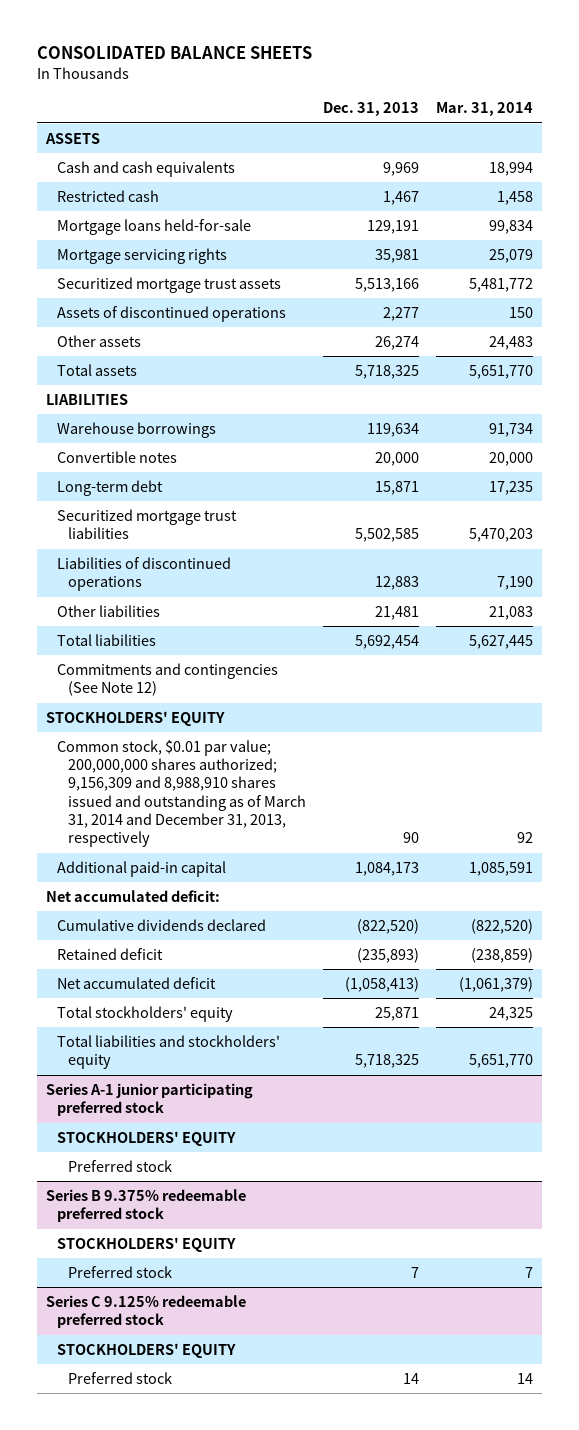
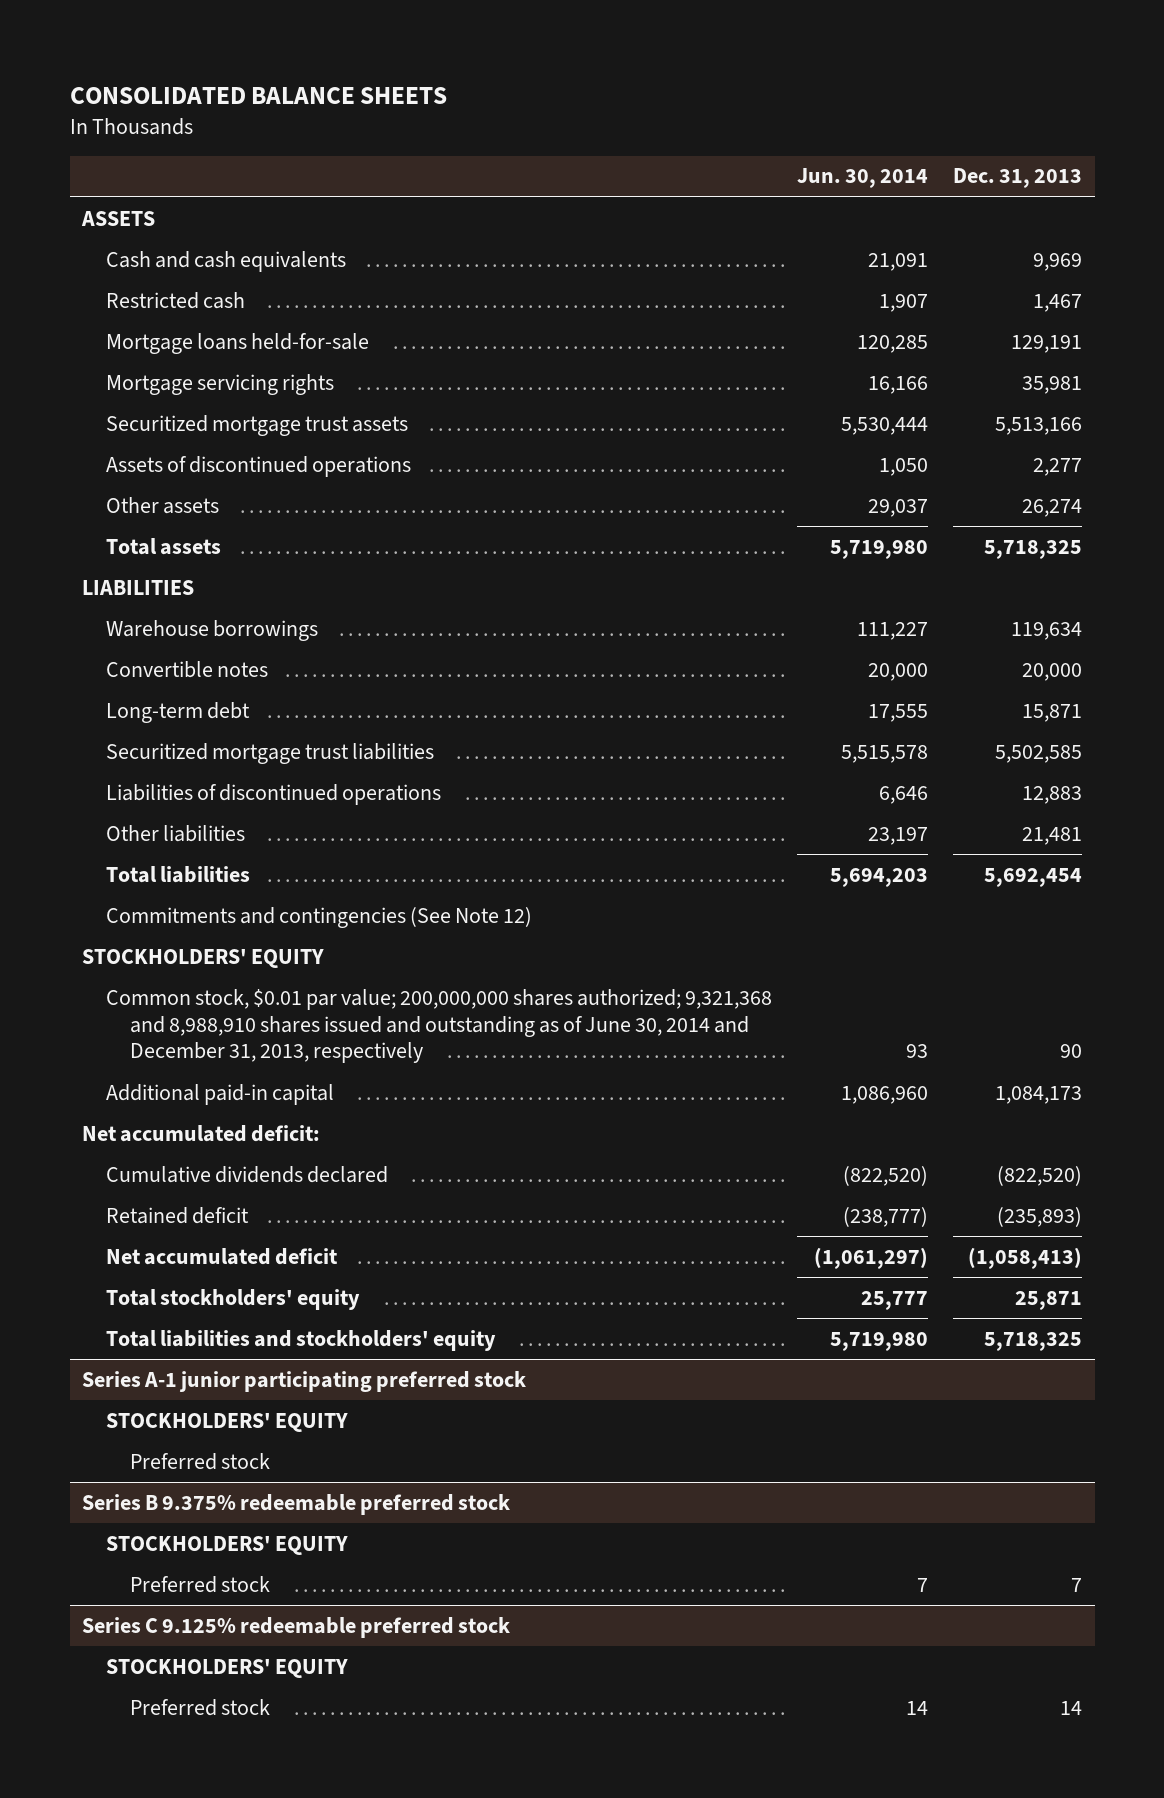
[436,102,534,117] Mar. 31, 2014 -> none
none -> [797,168,929,189] Jun. 30, 2014
[56,739,306,848] Common stock, $0.01 par value; 200,000,000 shares authorized; 9,156,309 and 8,988,910 shares issued and outstanding as of March 31, 2014 and December 31, 2013, respectively -> [106,988,773,1064] Common stock, $0.01 par value; 200,000,000 shares authorized; 9,321,368 and 8,988,910 shares issued and outstanding as of June 30, 2014 and December 31, 2013, respectively

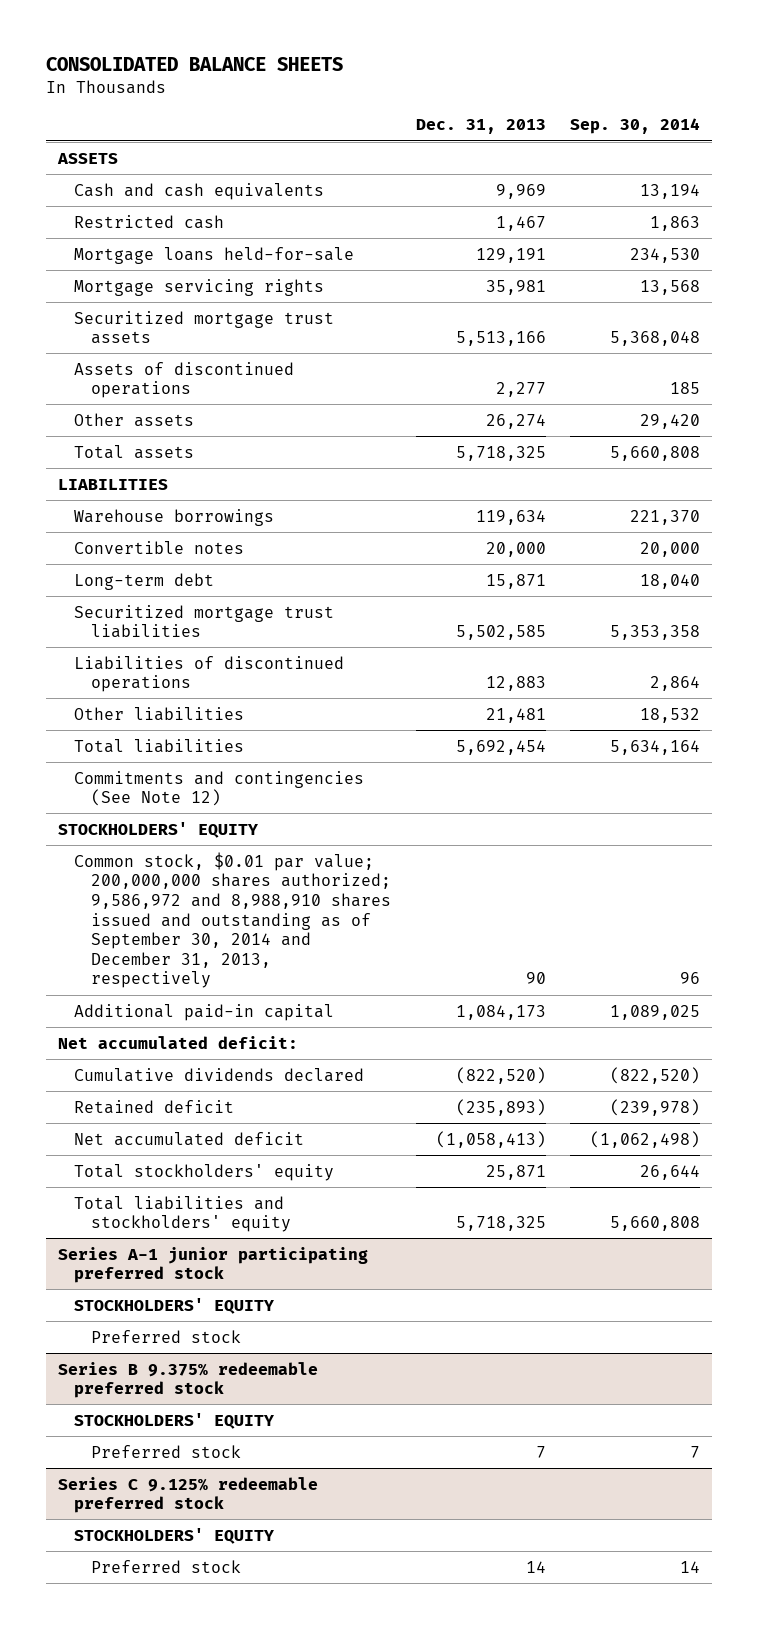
[797,168,929,189] Jun. 30, 2014 -> none
none -> [570,118,701,135] Sep. 30, 2014
[106,988,773,1064] Common stock, $0.01 par value; 200,000,000 shares authorized; 9,321,368 and 8,988,910 shares issued and outstanding as of June 30, 2014 and December 31, 2013, respectively -> [74,851,392,989] Common stock, $0.01 par value; 200,000,000 shares authorized; 9,586,972 and 8,988,910 shares issued and outstanding as of September 30, 2014 and December 31, 2013, respectively

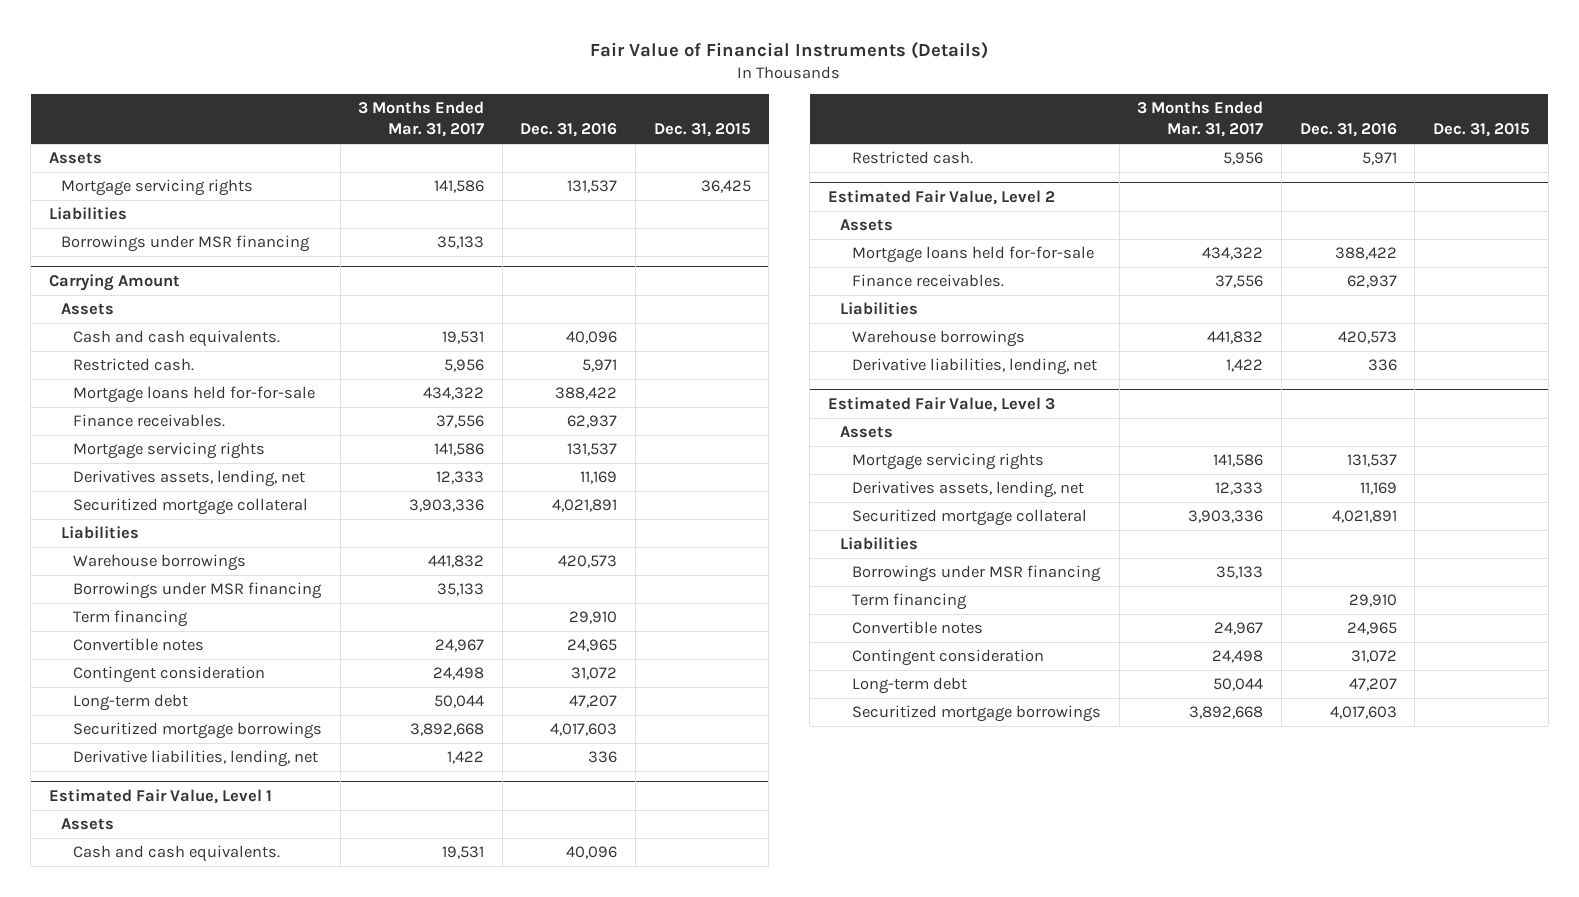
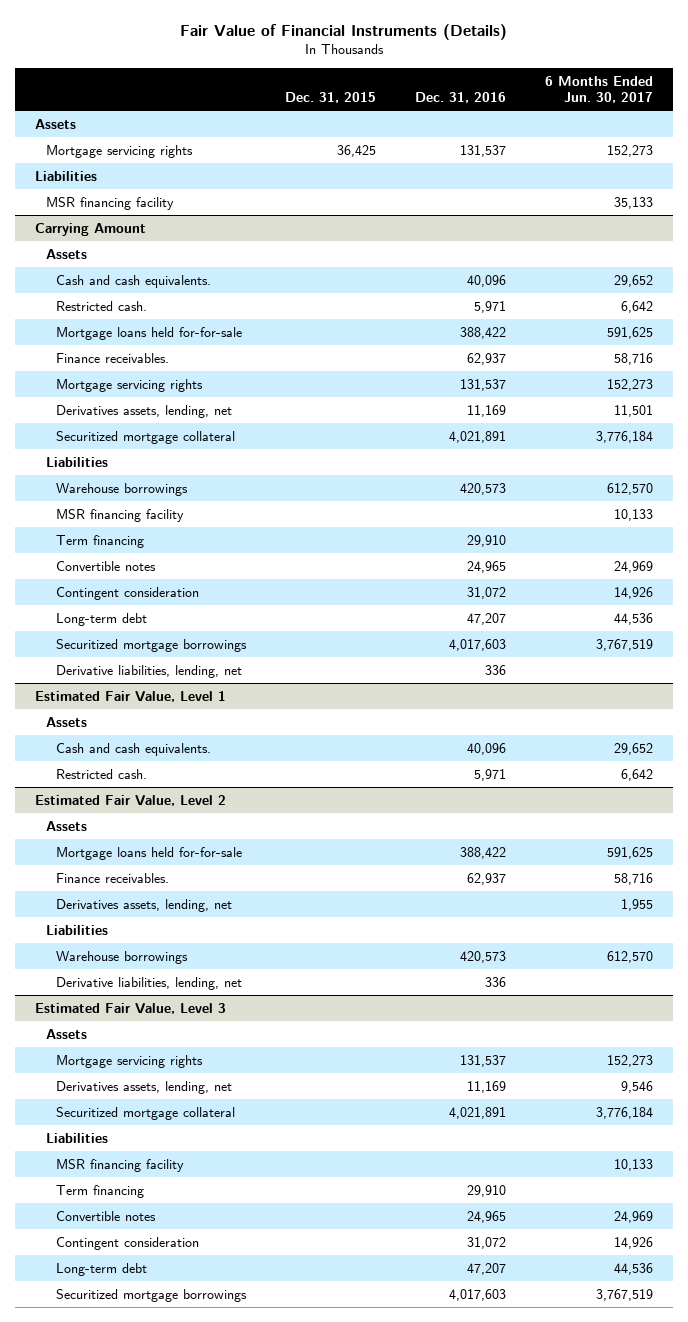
[358,101,485,138] 3 Months Ended Mar. 31, 2017 -> none
none -> [545,75,654,103] 6 Months Ended Jun. 30, 2017
[60,235,310,253] Borrowings under MSR financing -> [45,196,174,210] MSR financing facility
[72,582,322,600] Borrowings under MSR financing -> [56,508,185,522] MSR financing facility
none -> [56,898,233,912] Derivatives assets, lending, net
[852,565,1102,583] Borrowings under MSR financing -> [56,1158,185,1172] MSR financing facility

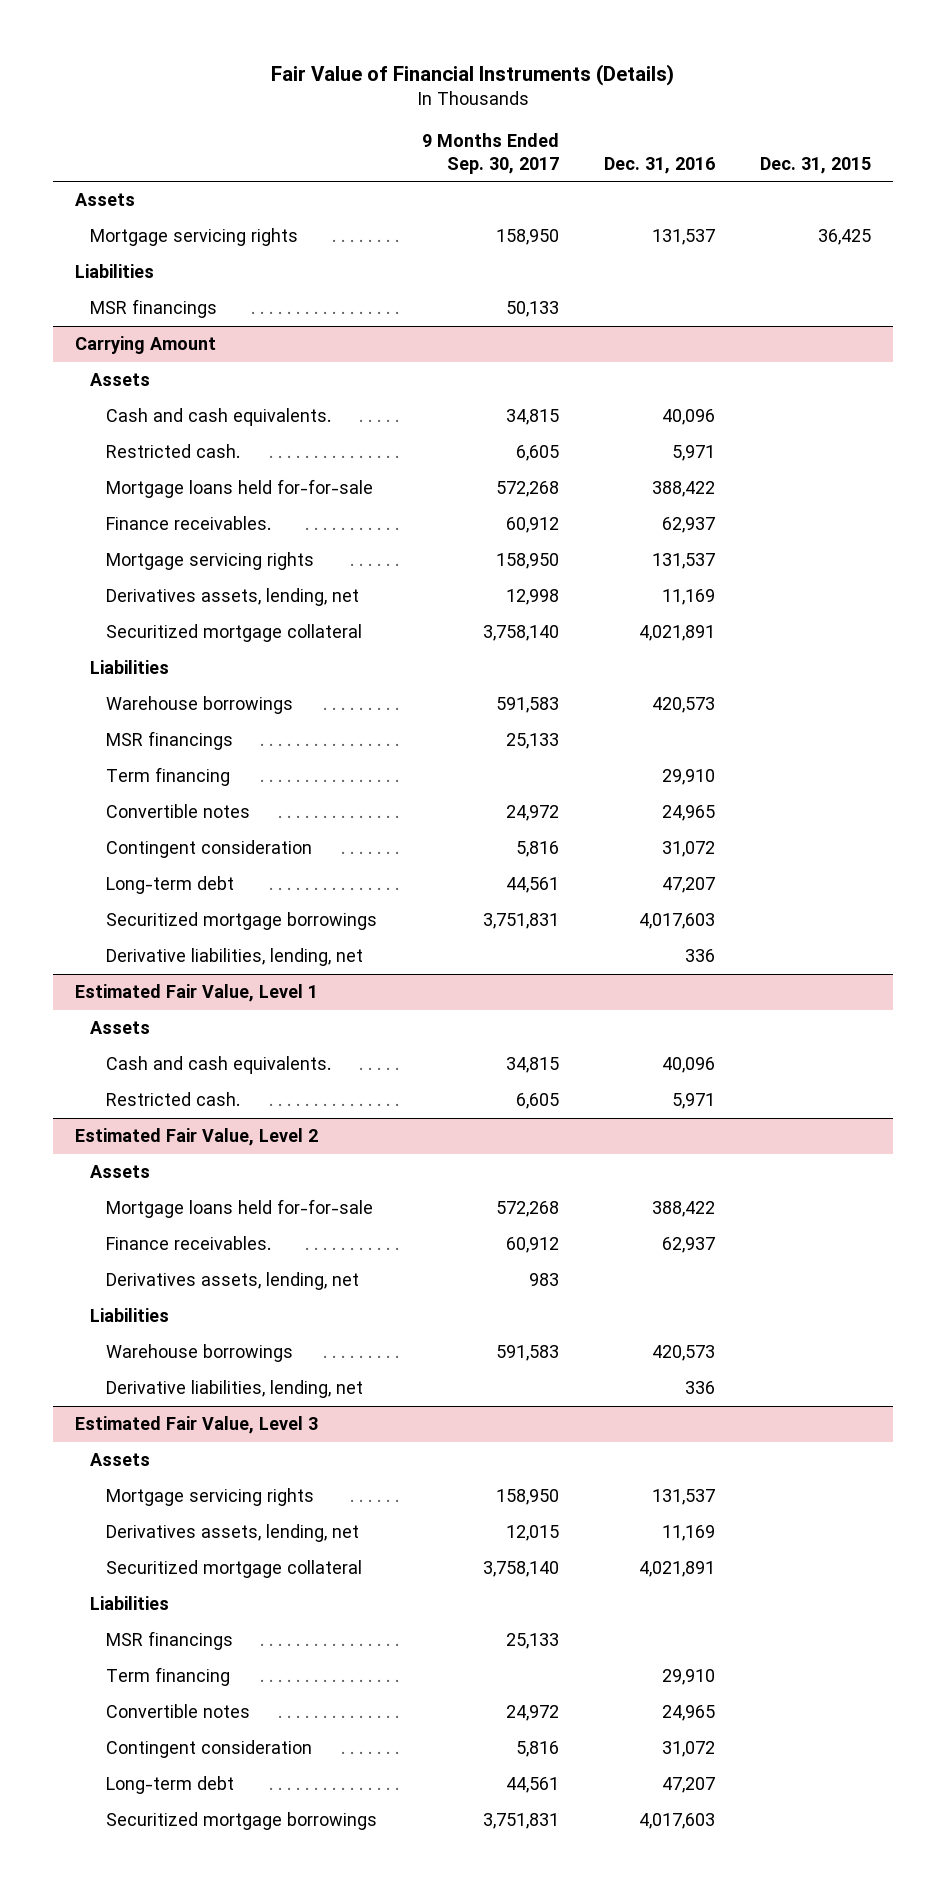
[545,75,654,103] 6 Months Ended Jun. 30, 2017 -> none
none -> [421,133,559,174] 9 Months Ended Sep. 30, 2017
[45,196,174,210] MSR financing facility -> [90,299,218,319] MSR financings
[56,508,185,522] MSR financing facility -> [105,731,233,751] MSR financings
[56,1158,185,1172] MSR financing facility -> [105,1631,233,1651] MSR financings

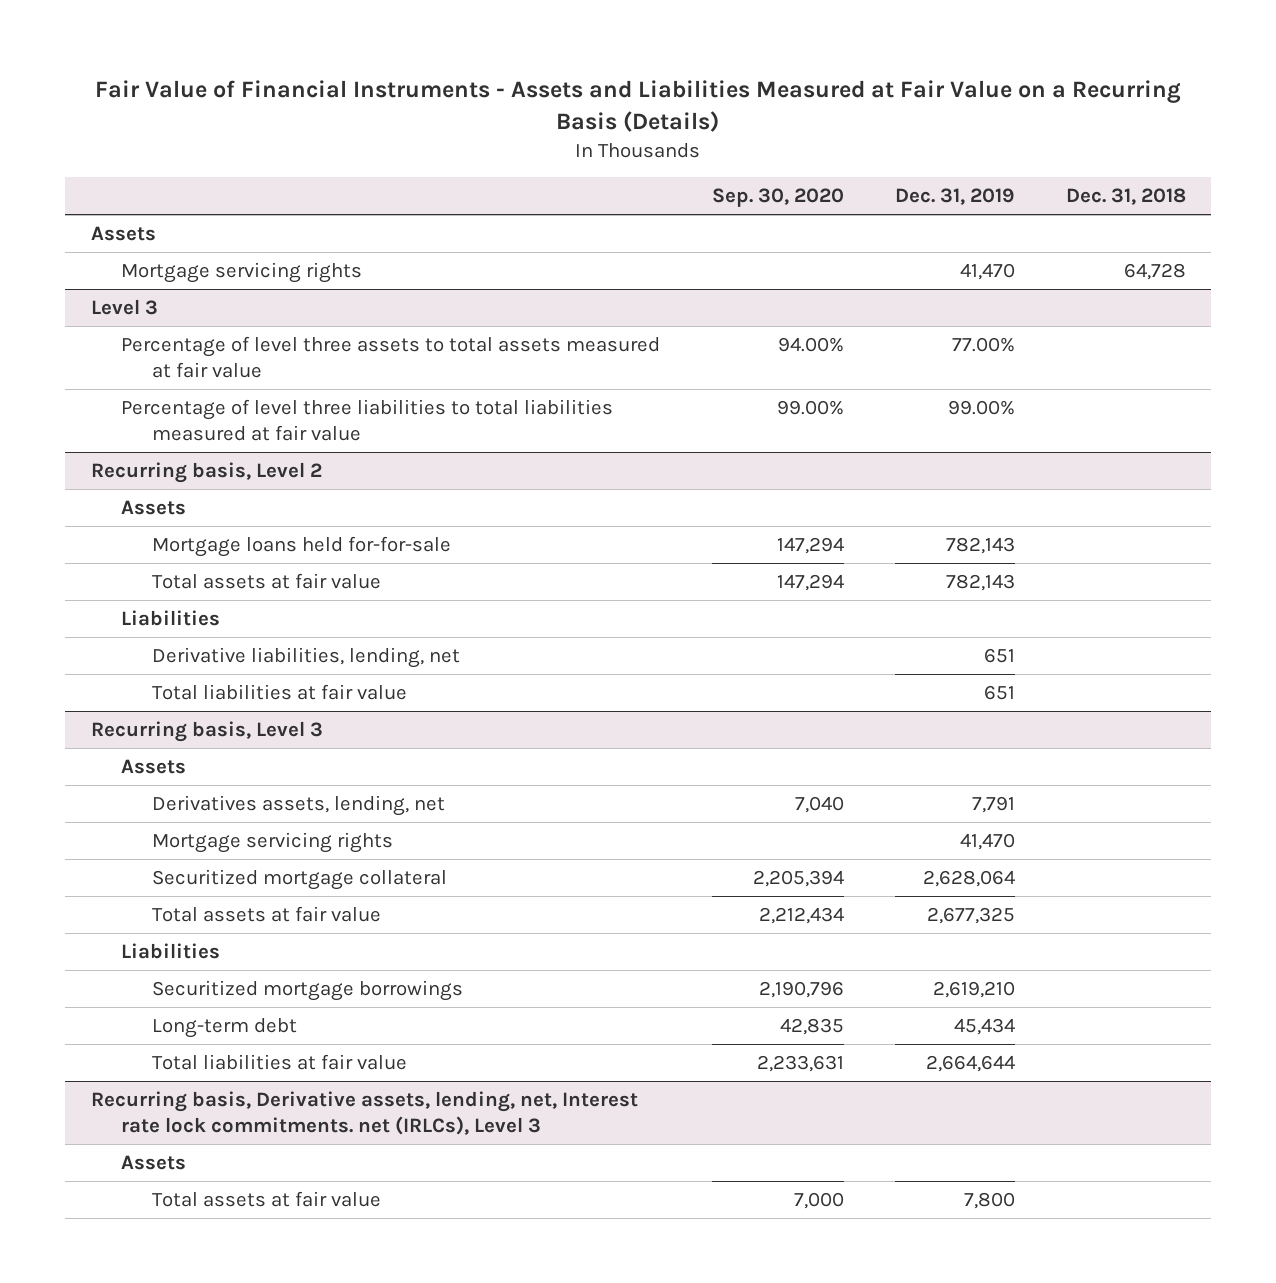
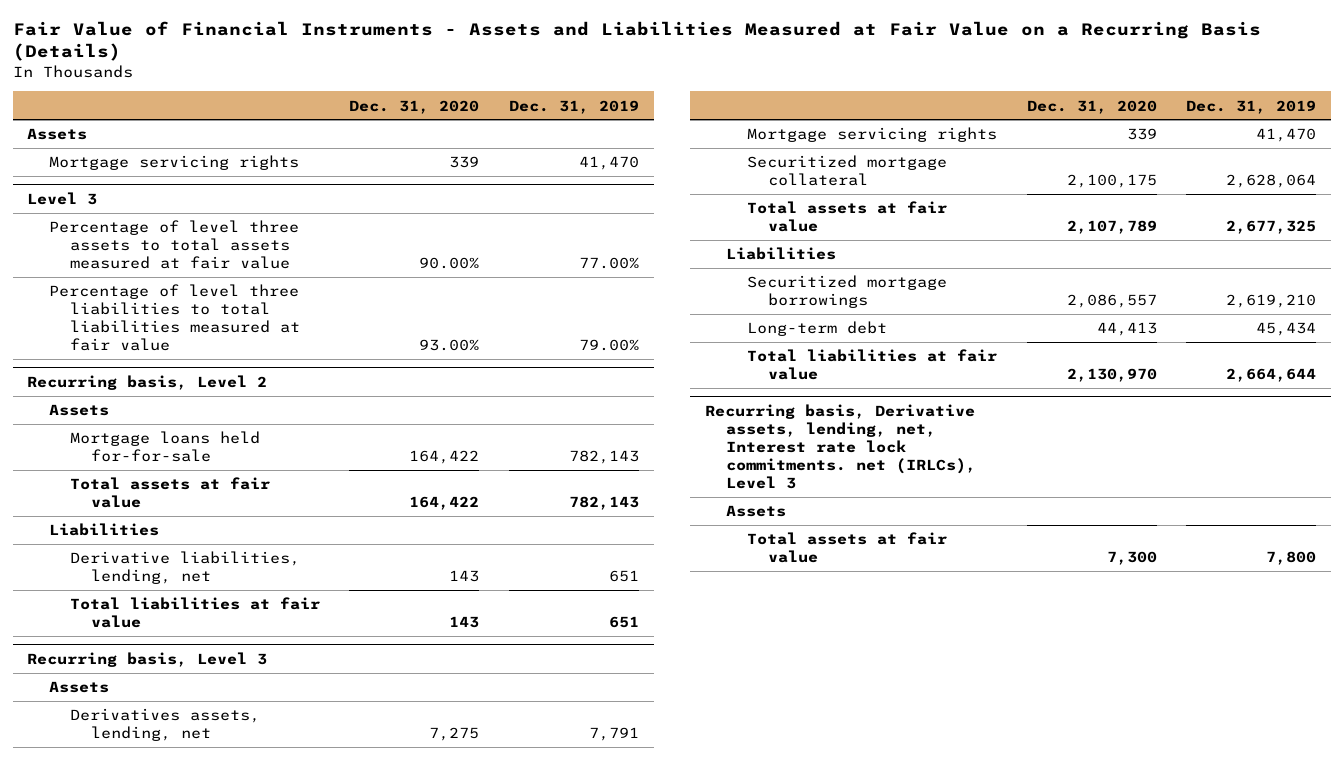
[711,188,844,208] Sep. 30, 2020 -> none
[1065,188,1186,206] Dec. 31, 2018 -> none
none -> [349,99,480,114] Dec. 31, 2020
[947,399,1015,415] 99.00% -> [578,338,639,351] 79.00%

